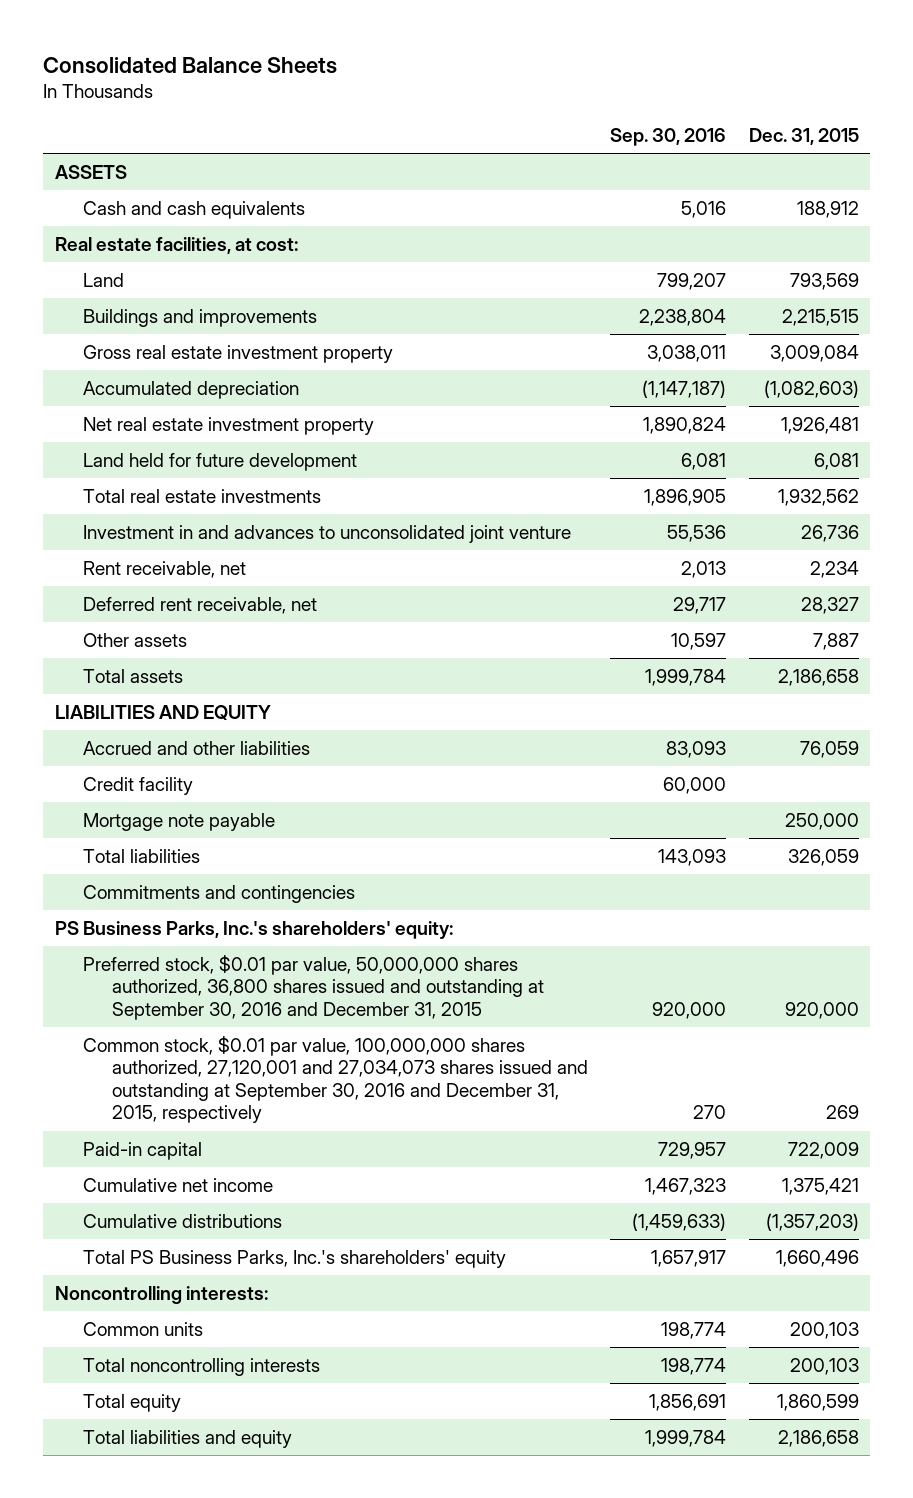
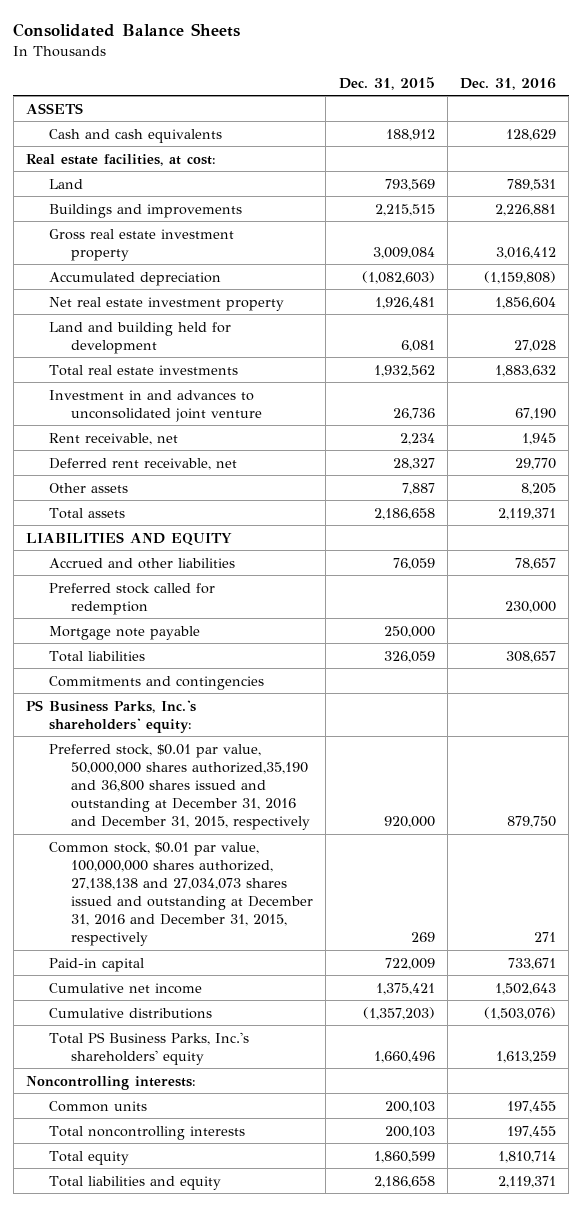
[610,128,727,147] Sep. 30, 2016 -> none
none -> [460,77,557,90] Dec. 31, 2016
[83,452,358,471] Land held for future development -> [48,321,231,354] Land and building held for development
[83,776,194,795] Credit facility -> none
none -> [48,582,215,615] Preferred stock called for redemption
[83,954,544,1020] Preferred stock, $0.01 par value, 50,000,000 shares authorized, 36,800 shares issued and outstanding at September 30, 2016 and December 31, 2015 -> [48,743,310,831] Preferred stock, $0.01 par value, 50,000,000 shares authorized,35,190 and 36,800 shares issued and outstanding at December 31, 2016 and December 31, 2015, respectively
[83,1035,588,1124] Common stock, $0.01 par value, 100,000,000 shares authorized, 27,120,001 and 27,034,073 shares issued and outstanding at September 30, 2016 and December 31, 2015, respectively -> [48,841,313,947] Common stock, $0.01 par value, 100,000,000 shares authorized, 27,138,138 and 27,034,073 shares issued and outstanding at December 31, 2016 and December 31, 2015, respectively

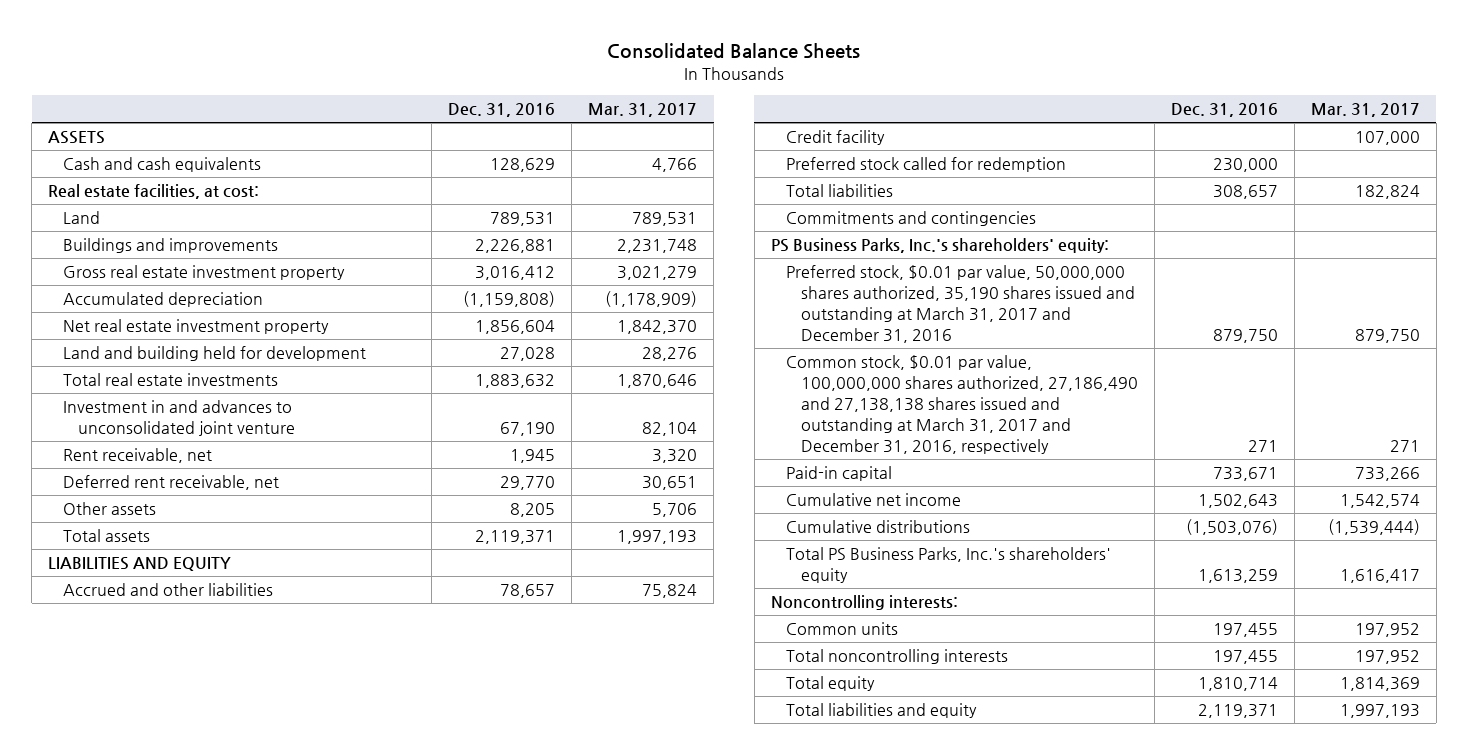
[338,76,435,90] Dec. 31, 2015 -> none
none -> [588,103,698,118] Mar. 31, 2017
none -> [785,130,885,146] Credit facility
[48,625,200,640] Mortgage note payable -> none
[48,743,310,831] Preferred stock, $0.01 par value, 50,000,000 shares authorized,35,190 and 36,800 shares issued and outstanding at December 31, 2016 and December 31, 2015, respectively -> [785,265,1135,343] Preferred stock, $0.01 par value, 50,000,000 shares authorized, 35,190 shares issued and outstanding at March 31, 2017 and December 31, 2016
[48,841,313,947] Common stock, $0.01 par value, 100,000,000 shares authorized, 27,138,138 and 27,034,073 shares issued and outstanding at December 31, 2016 and December 31, 2015, respectively -> [785,355,1138,454] Common stock, $0.01 par value, 100,000,000 shares authorized, 27,186,490 and 27,138,138 shares issued and outstanding at March 31, 2017 and December 31, 2016, respectively

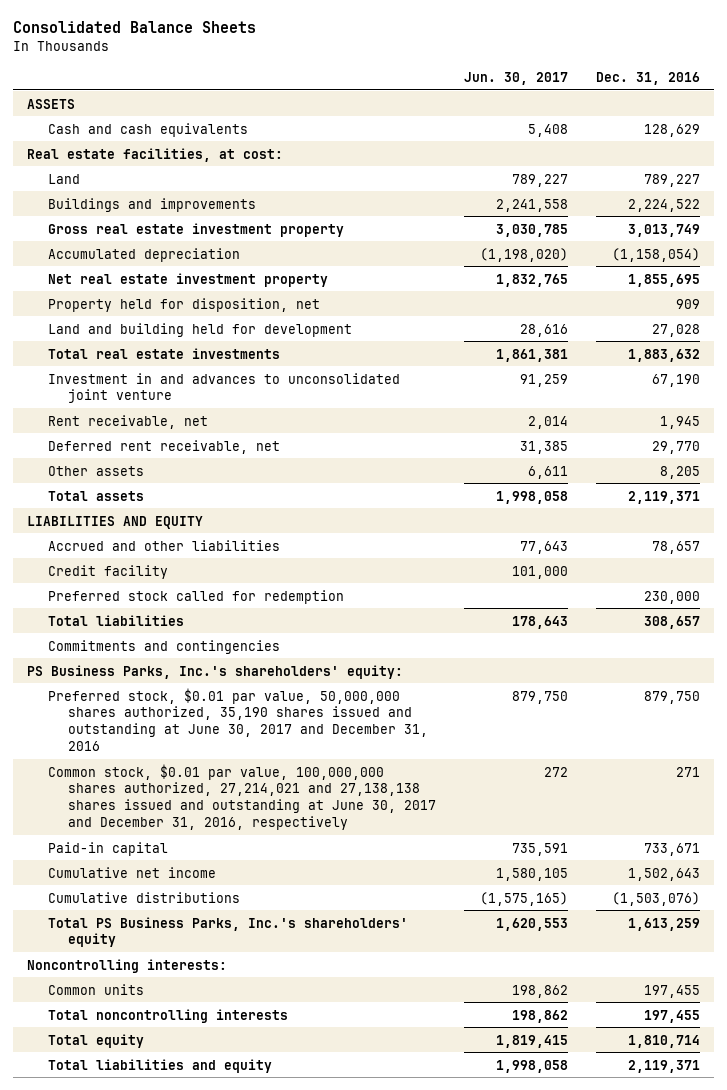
[588,103,698,118] Mar. 31, 2017 -> none
none -> [464,71,569,85] Jun. 30, 2017
[490,212,556,227] 789,531 -> [644,173,701,187] 789,227
[475,239,556,254] 2,226,881 -> [628,198,701,212] 2,224,522
[475,266,556,281] 3,016,412 -> [628,223,701,237] 3,013,749
[463,291,556,308] (1,159,808) -> [612,247,701,262] (1,158,054)
[475,320,556,335] 1,856,604 -> [628,273,701,287] 1,855,695
none -> [47,297,320,312] Property held for disposition, net
[785,265,1135,343] Preferred stock, $0.01 par value, 50,000,000 shares authorized, 35,190 shares issued and outstanding at March 31, 2017 and December 31, 2016 -> [47,687,429,751] Preferred stock, $0.01 par value, 50,000,000 shares authorized, 35,190 shares issued and outstanding at June 30, 2017 and December 31, 2016
[785,355,1138,454] Common stock, $0.01 par value, 100,000,000 shares authorized, 27,186,490 and 27,138,138 shares issued and outstanding at March 31, 2017 and December 31, 2016, respectively -> [47,763,437,830] Common stock, $0.01 par value, 100,000,000 shares authorized, 27,214,021 and 27,138,138 shares issued and outstanding at June 30, 2017 and December 31, 2016, respectively

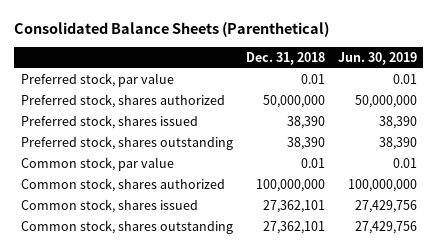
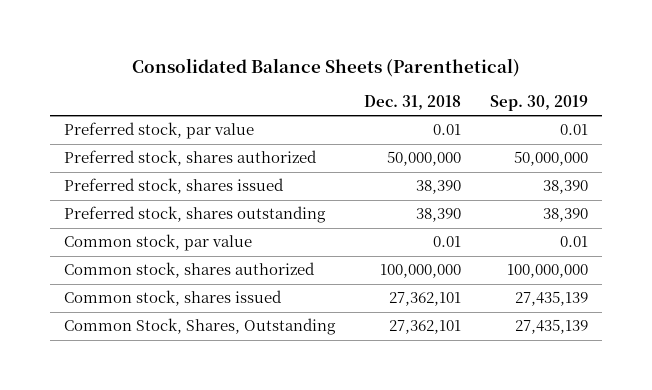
[337,51,417,65] Jun. 30, 2019 -> none
none -> [489,94,588,111] Sep. 30, 2019
[20,220,233,235] Common stock, shares outstanding -> [64,318,337,336] Common Stock, Shares, Outstanding

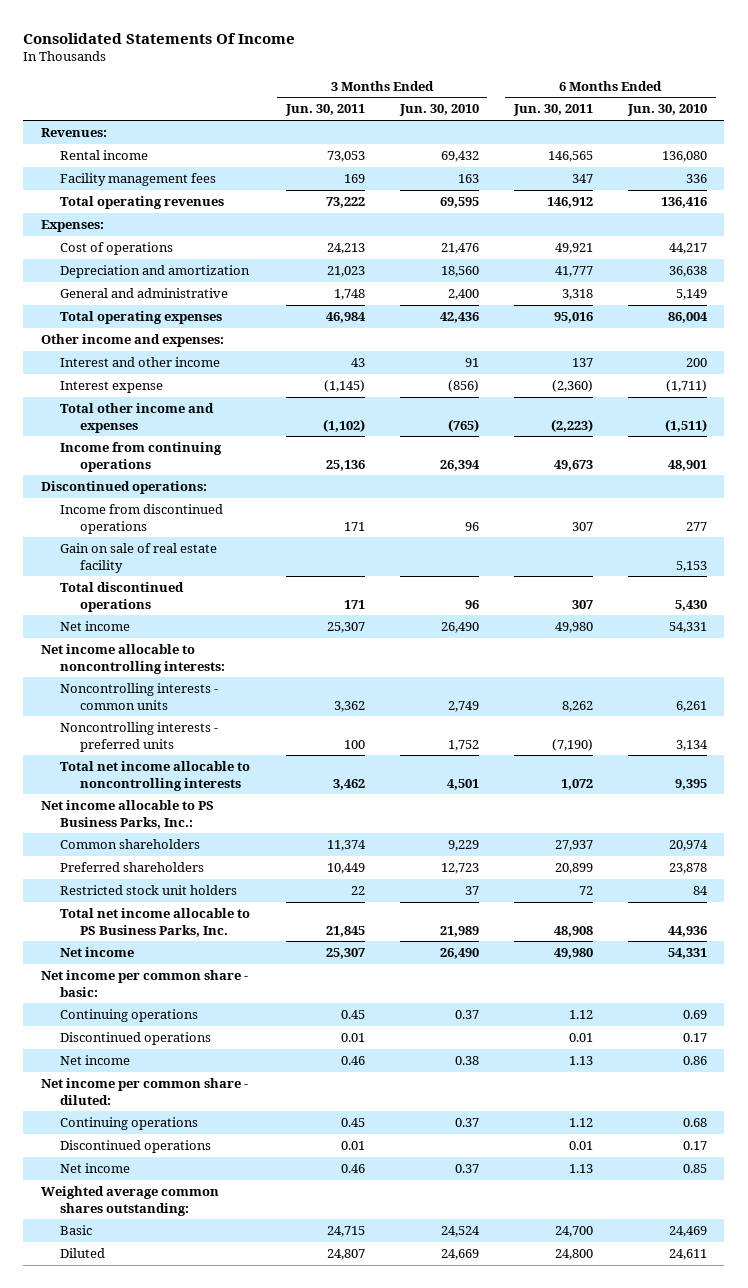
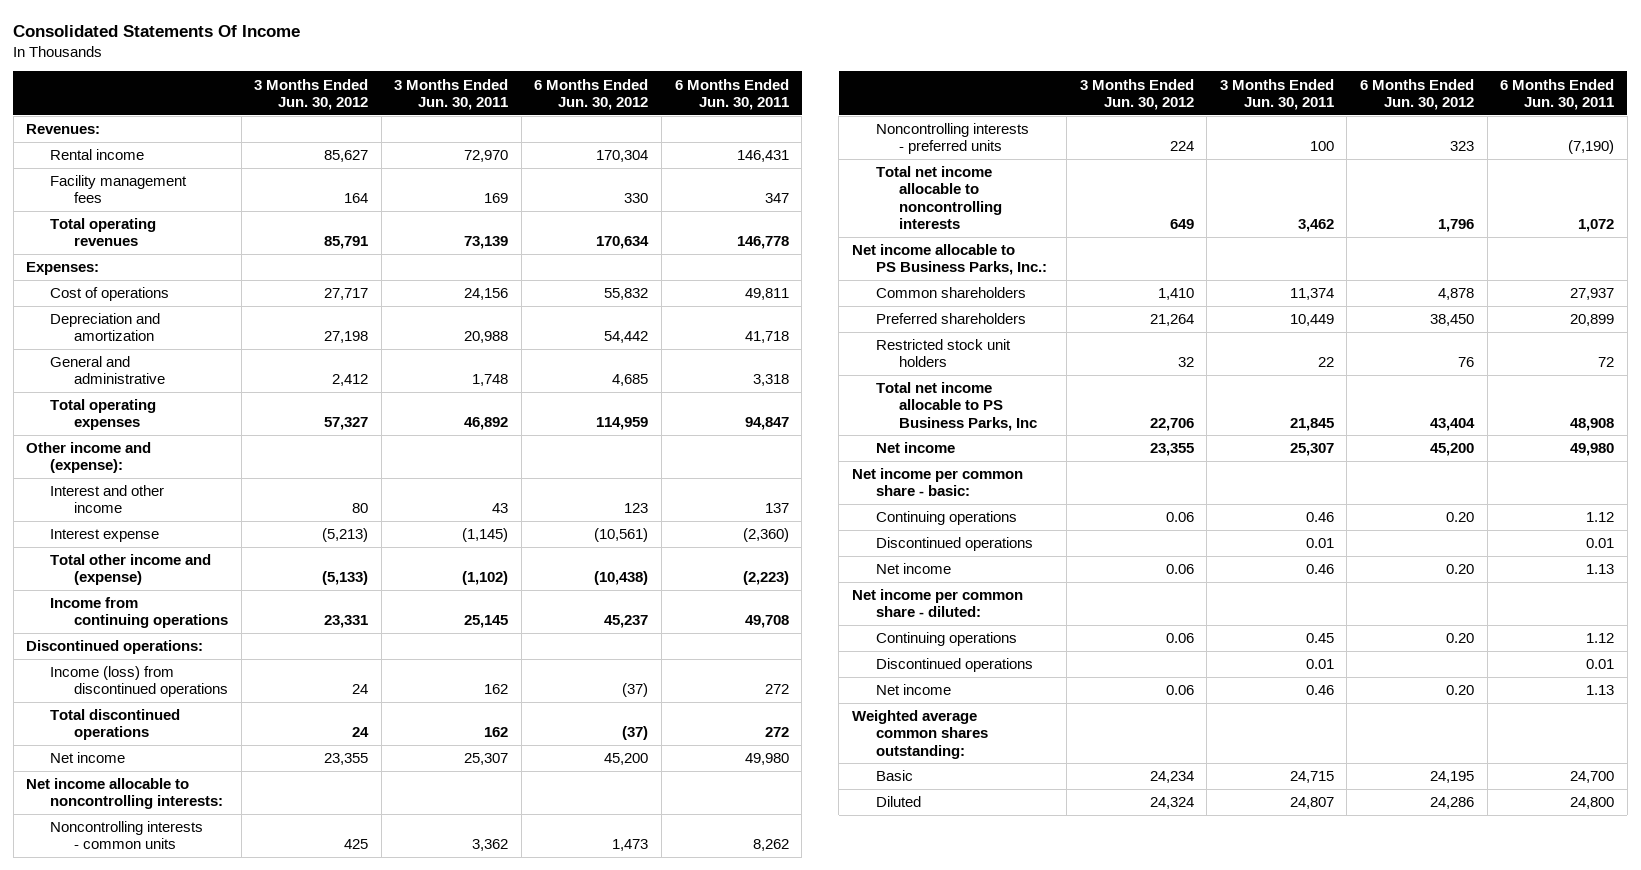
[398,104,479,117] Jun. 30, 2010 -> none
[626,104,707,117] Jun. 30, 2010 -> none
none -> [254,78,369,110] 3 Months Ended Jun. 30, 2012
none -> [534,78,649,110] 6 Months Ended Jun. 30, 2012
[326,151,365,163] 73,053 -> [464,150,509,163] 72,970
[547,151,593,163] 146,565 -> [736,150,789,163] 146,431
[325,197,365,209] 73,222 -> [464,236,509,250] 73,139
[546,197,593,209] 146,912 -> [736,236,789,250] 146,778
[326,243,365,255] 24,213 -> [464,288,509,301] 24,156
[554,243,593,255] 49,921 -> [744,288,789,301] 49,811
[326,266,365,278] 21,023 -> [464,331,509,344] 20,988
[554,266,593,278] 41,777 -> [744,331,789,344] 41,718
[325,312,366,324] 46,984 -> [464,417,509,431] 46,892
[553,312,593,324] 95,016 -> [744,417,789,431] 94,847
[40,334,224,348] Other income and expenses: -> [26,442,152,474] Other income and (expense):
[60,403,215,433] Total other income and expenses -> [50,554,212,586] Total other income and (expense)
[325,459,365,471] 25,136 -> [464,615,509,629] 25,145
[553,459,593,471] 49,673 -> [744,615,789,629] 49,708
[60,543,218,573] Gain on sale of real estate facility -> none
[60,504,224,534] Income from discontinued operations -> [50,666,228,698] Income (loss) from discontinued operations
[343,521,365,531] 171 -> [484,684,509,695] 162
[571,521,593,531] 307 -> [764,684,789,695] 272
[343,599,365,609] 171 -> [484,727,509,738] 162
[571,599,593,609] 307 -> [764,727,789,738] 272
[60,908,251,937] Total net income allocable to PS Business Parks, Inc. -> [875,382,1038,431] Total net income allocable to PS Business Parks, Inc
[340,1010,365,1020] 0.45 -> [1305,512,1334,523] 0.46

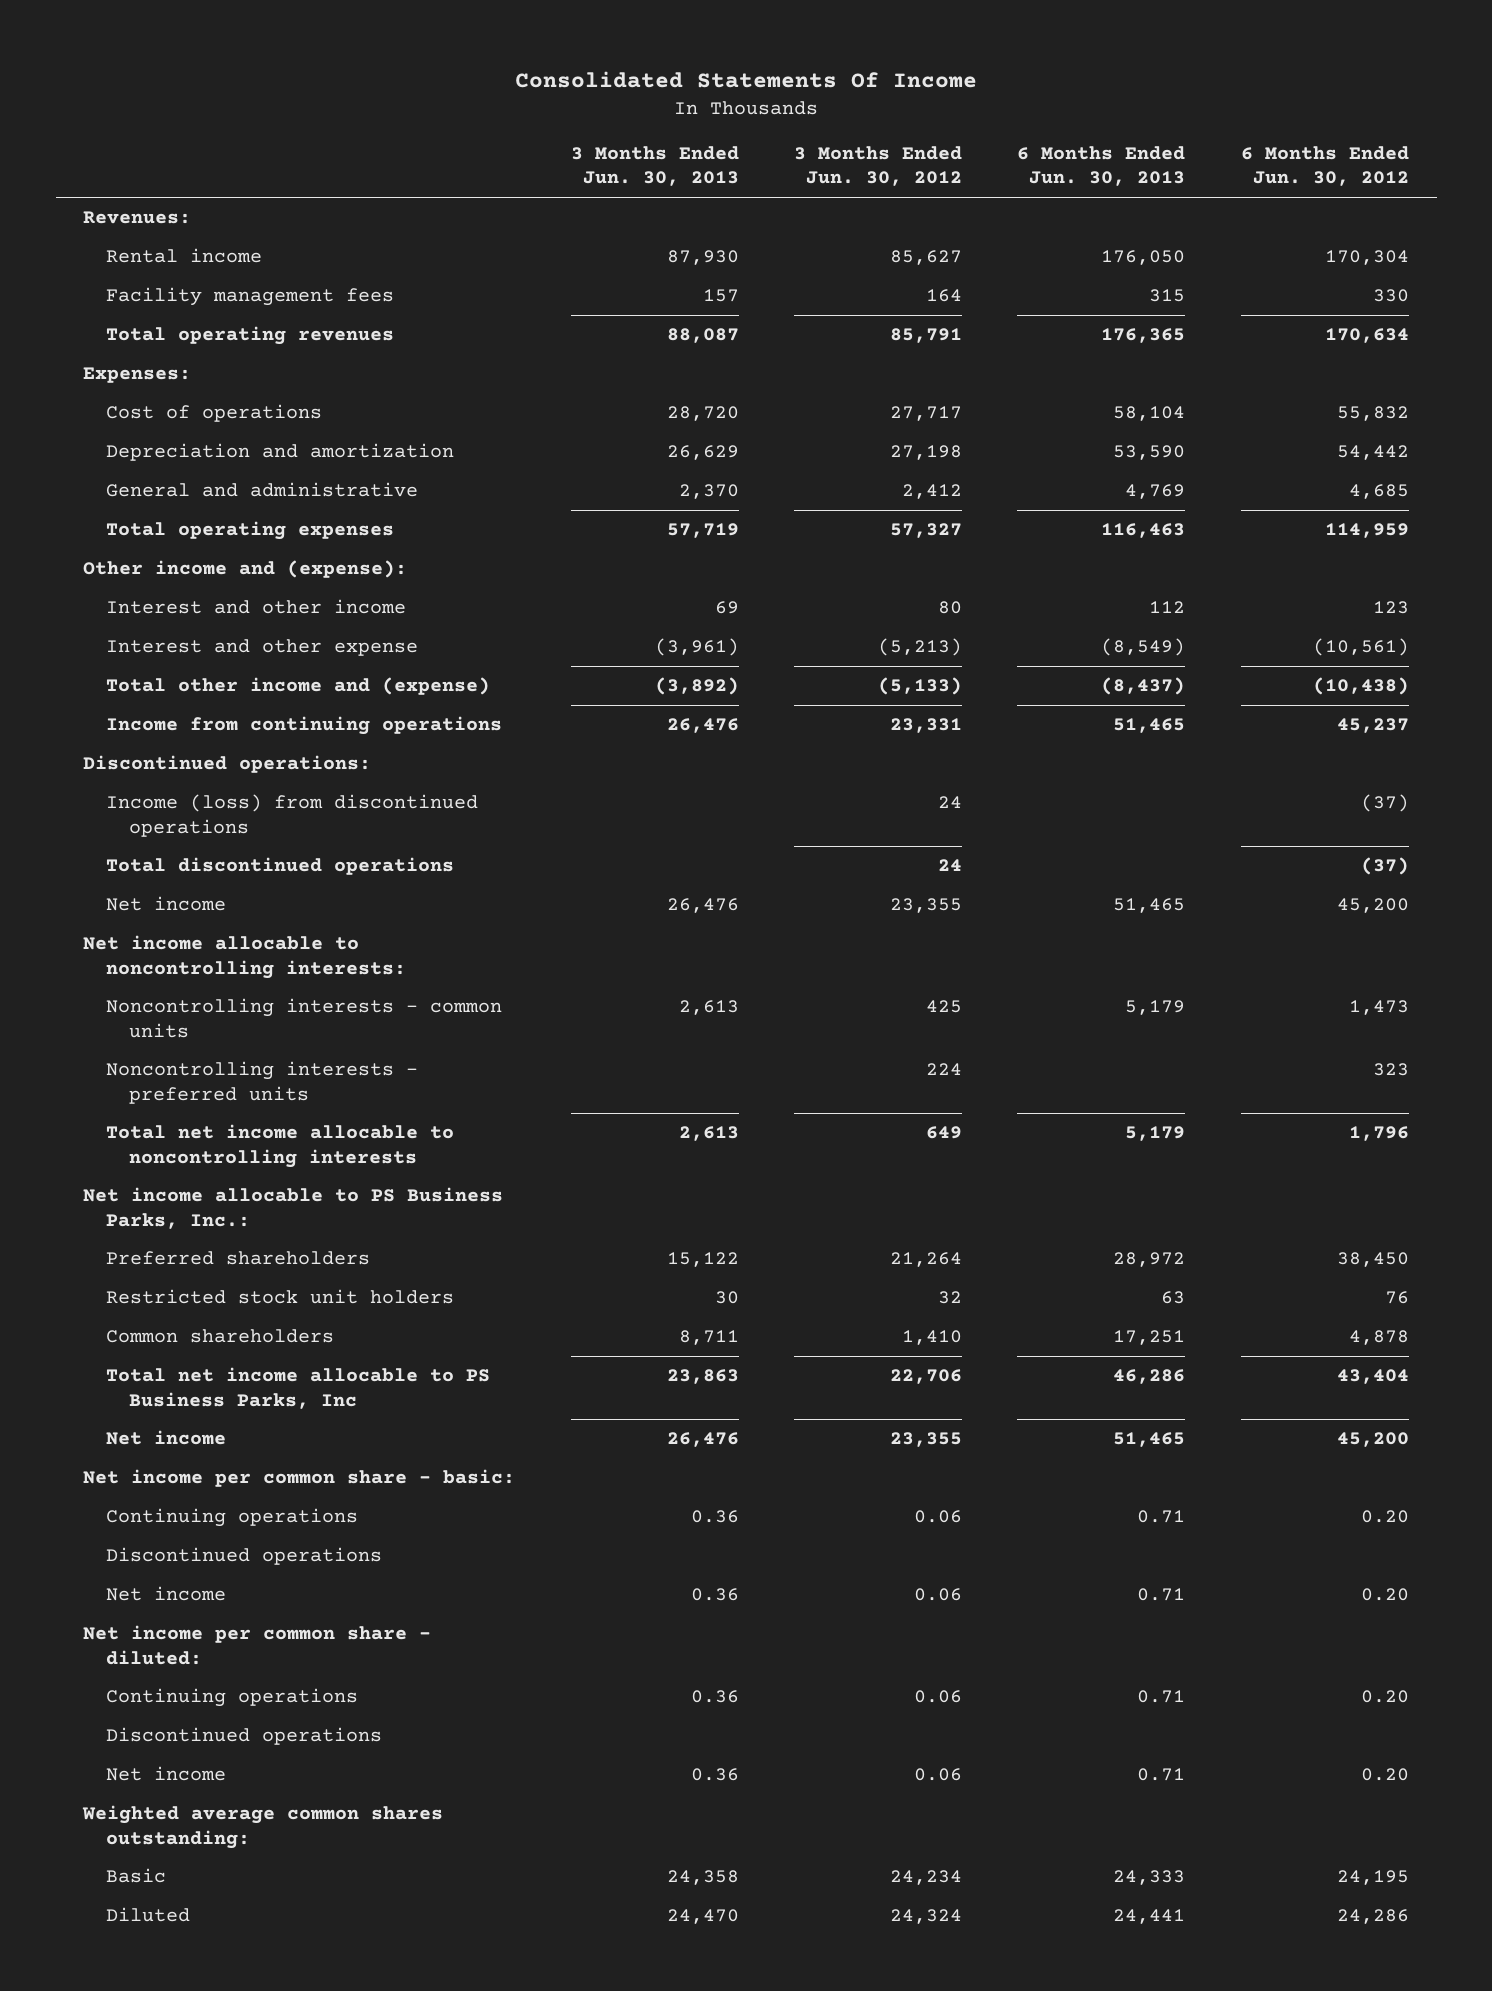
[394,78,509,110] 3 Months Ended Jun. 30, 2011 -> none
[674,78,789,110] 6 Months Ended Jun. 30, 2011 -> none
none -> [570,146,739,187] 3 Months Ended Jun. 30, 2013
none -> [1017,146,1186,187] 6 Months Ended Jun. 30, 2013
[50,529,160,543] Interest expense -> [106,639,419,657] Interest and other expense
[875,287,1026,299] Common shareholders -> [106,1329,335,1344] Common shareholders

